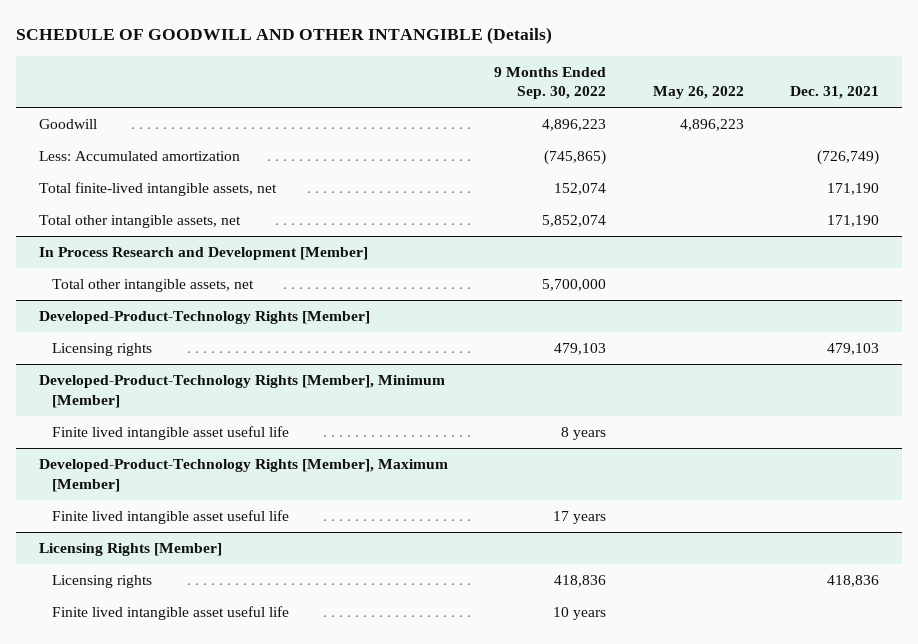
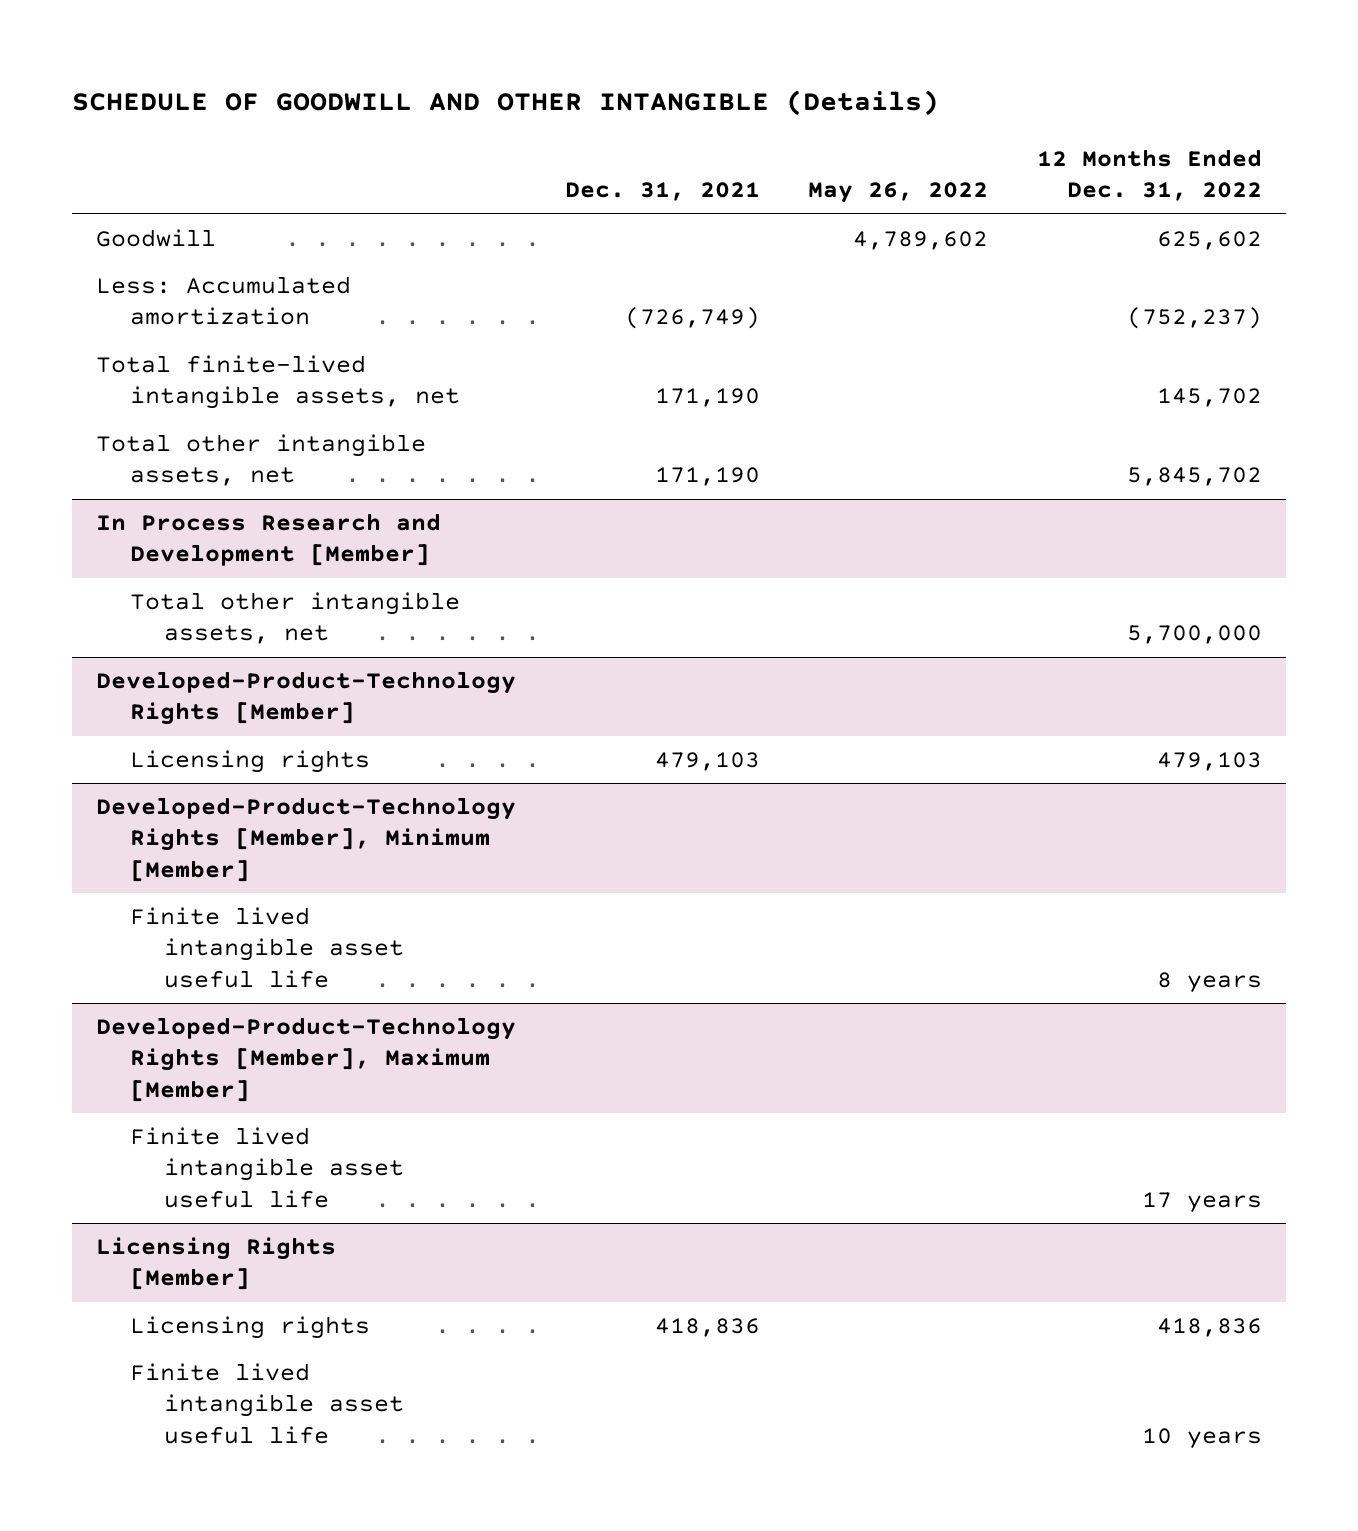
[494,66,607,100] 9 Months Ended Sep. 30, 2022 -> none
none -> [1036,148,1262,202] 12 Months Ended Dec. 31, 2022
[679,118,744,131] 4,896,223 -> [853,230,989,250] 4,789,602

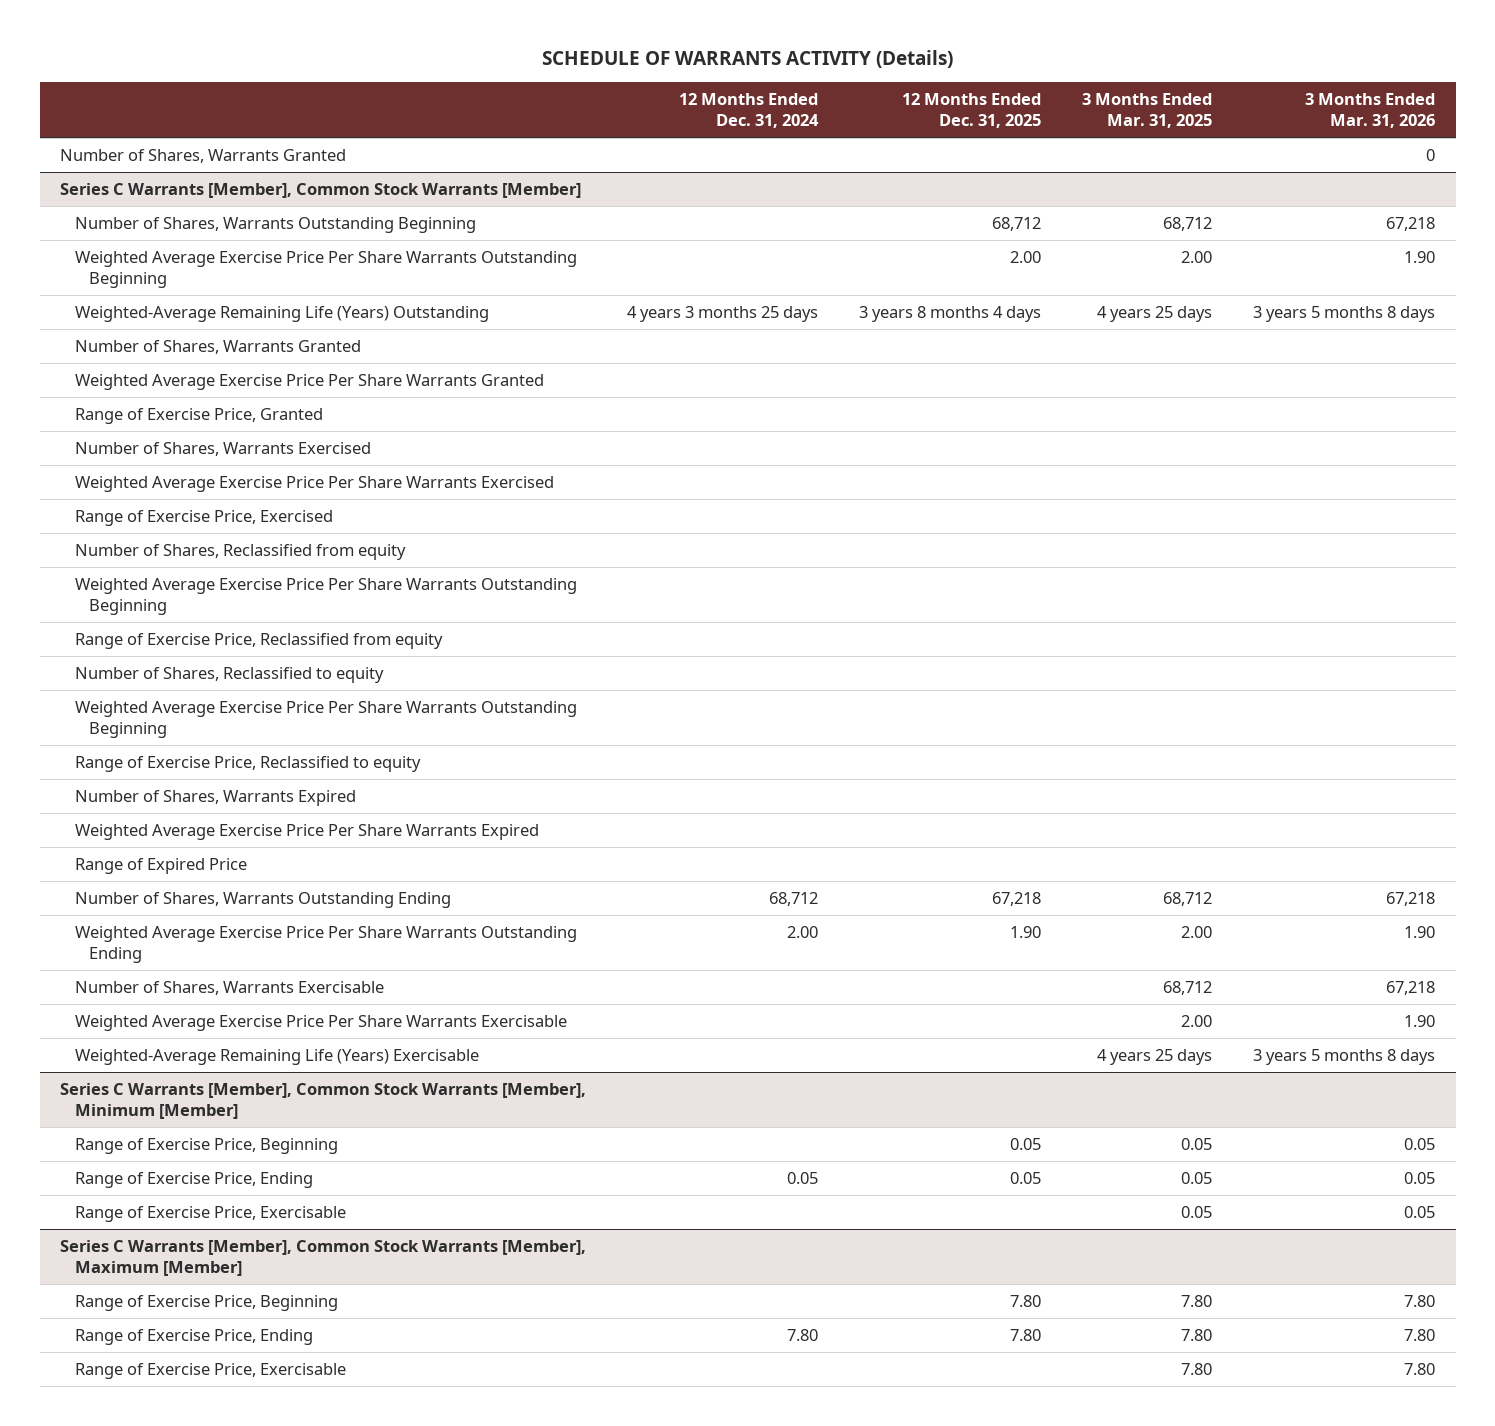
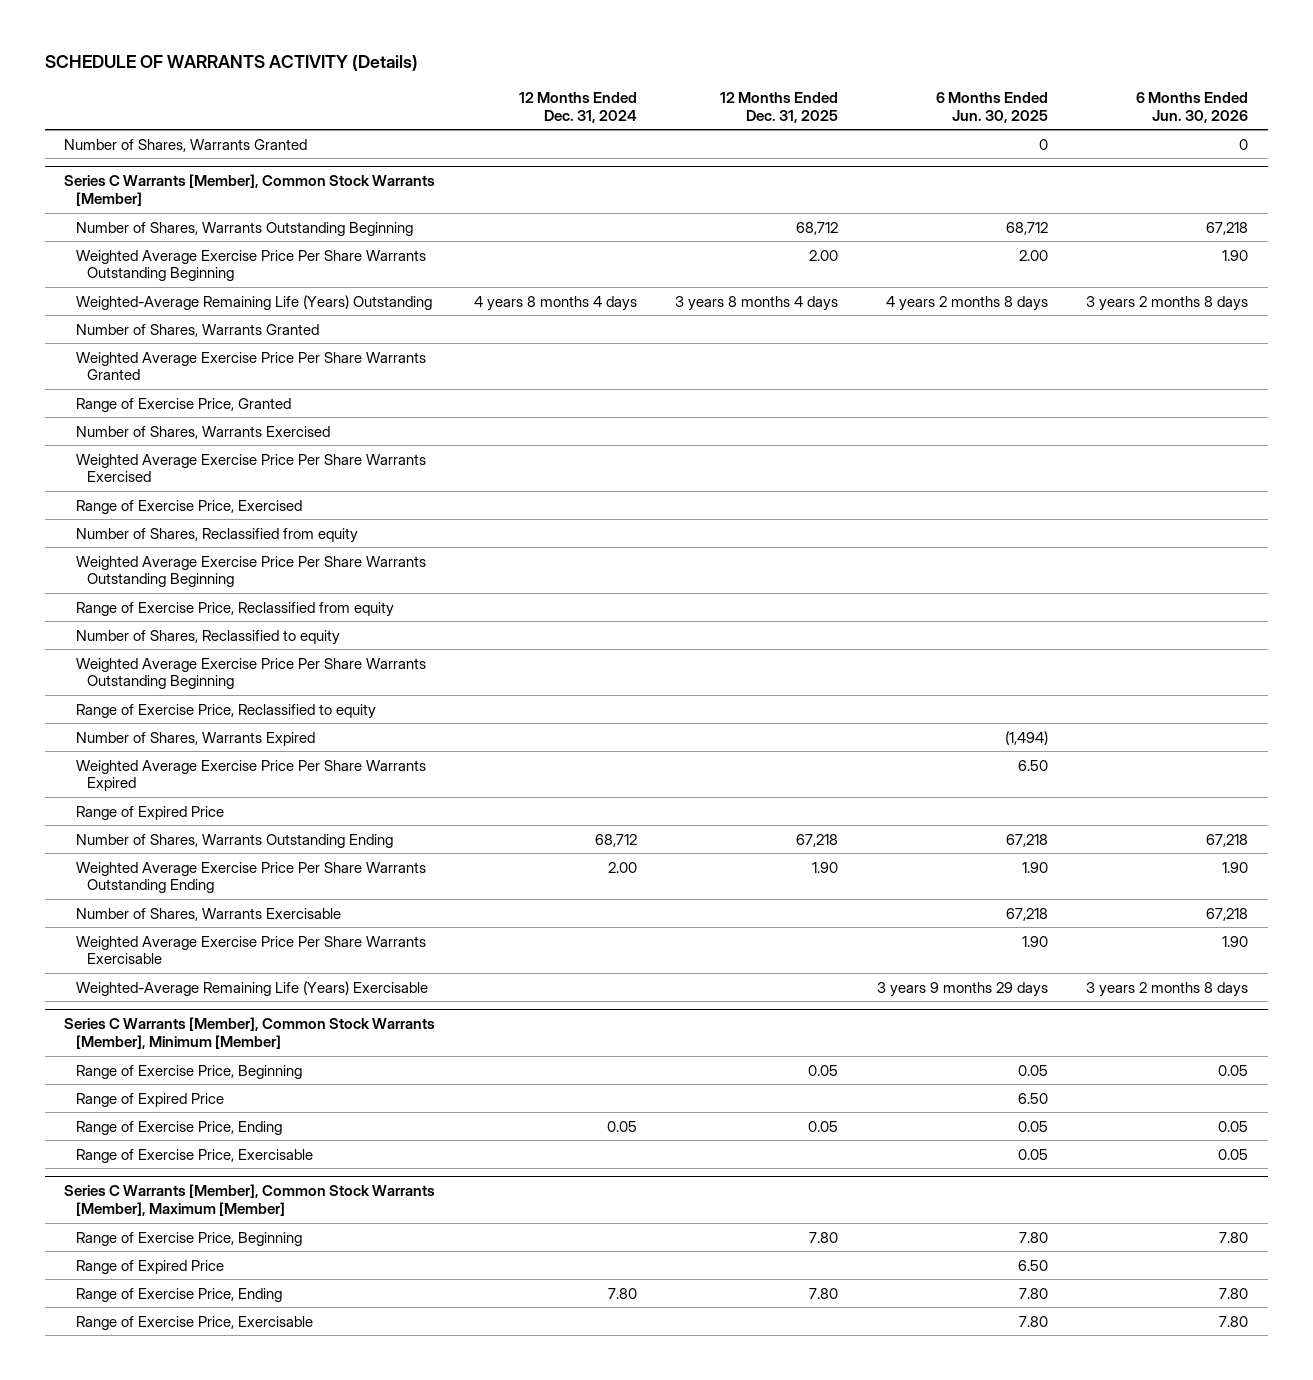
[1082,92,1213,129] 3 Months Ended Mar. 31, 2025 -> none
[1305,92,1436,129] 3 Months Ended Mar. 31, 2026 -> none
none -> [935,92,1048,123] 6 Months Ended Jun. 30, 2025
none -> [1136,92,1249,123] 6 Months Ended Jun. 30, 2026
[627,305,819,322] 4 years 3 months 25 days -> [473,295,637,311] 4 years 8 months 4 days
none -> [75,1092,224,1107] Range of Expired Price
none -> [75,1259,224,1274] Range of Expired Price

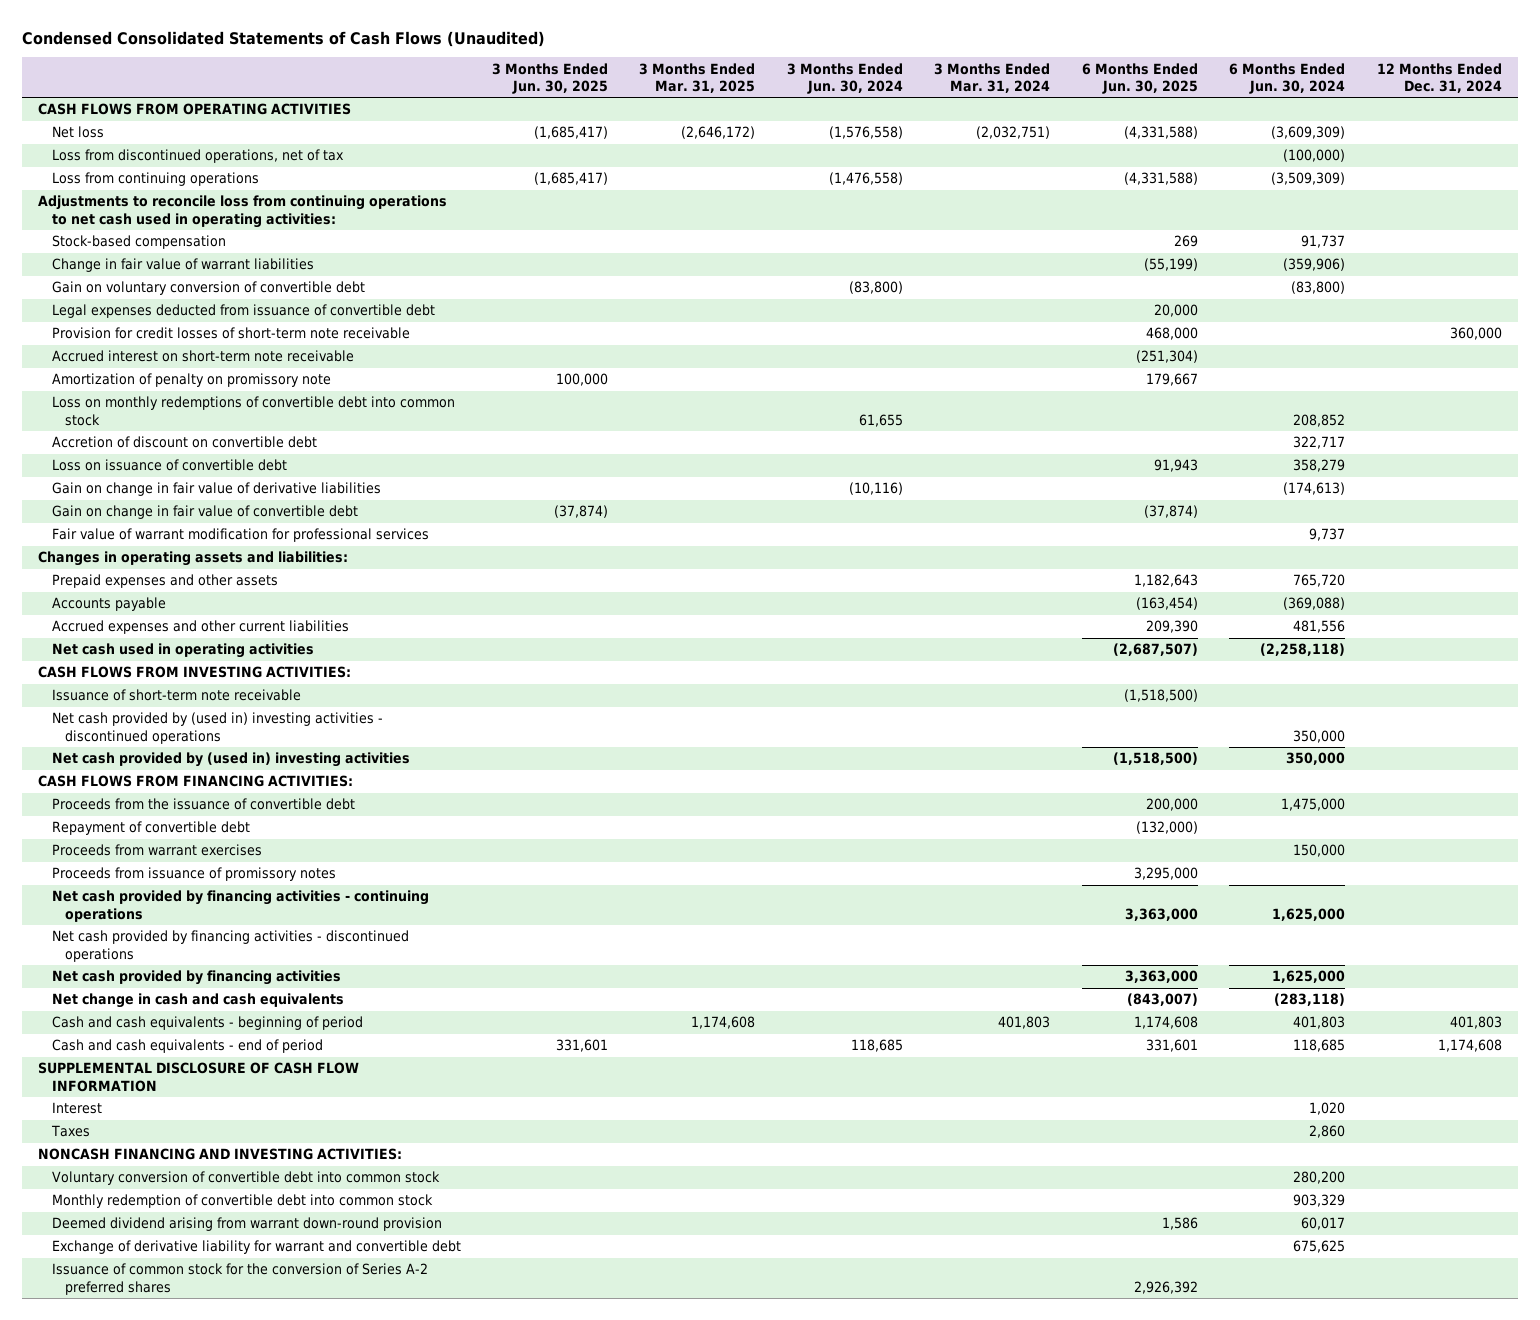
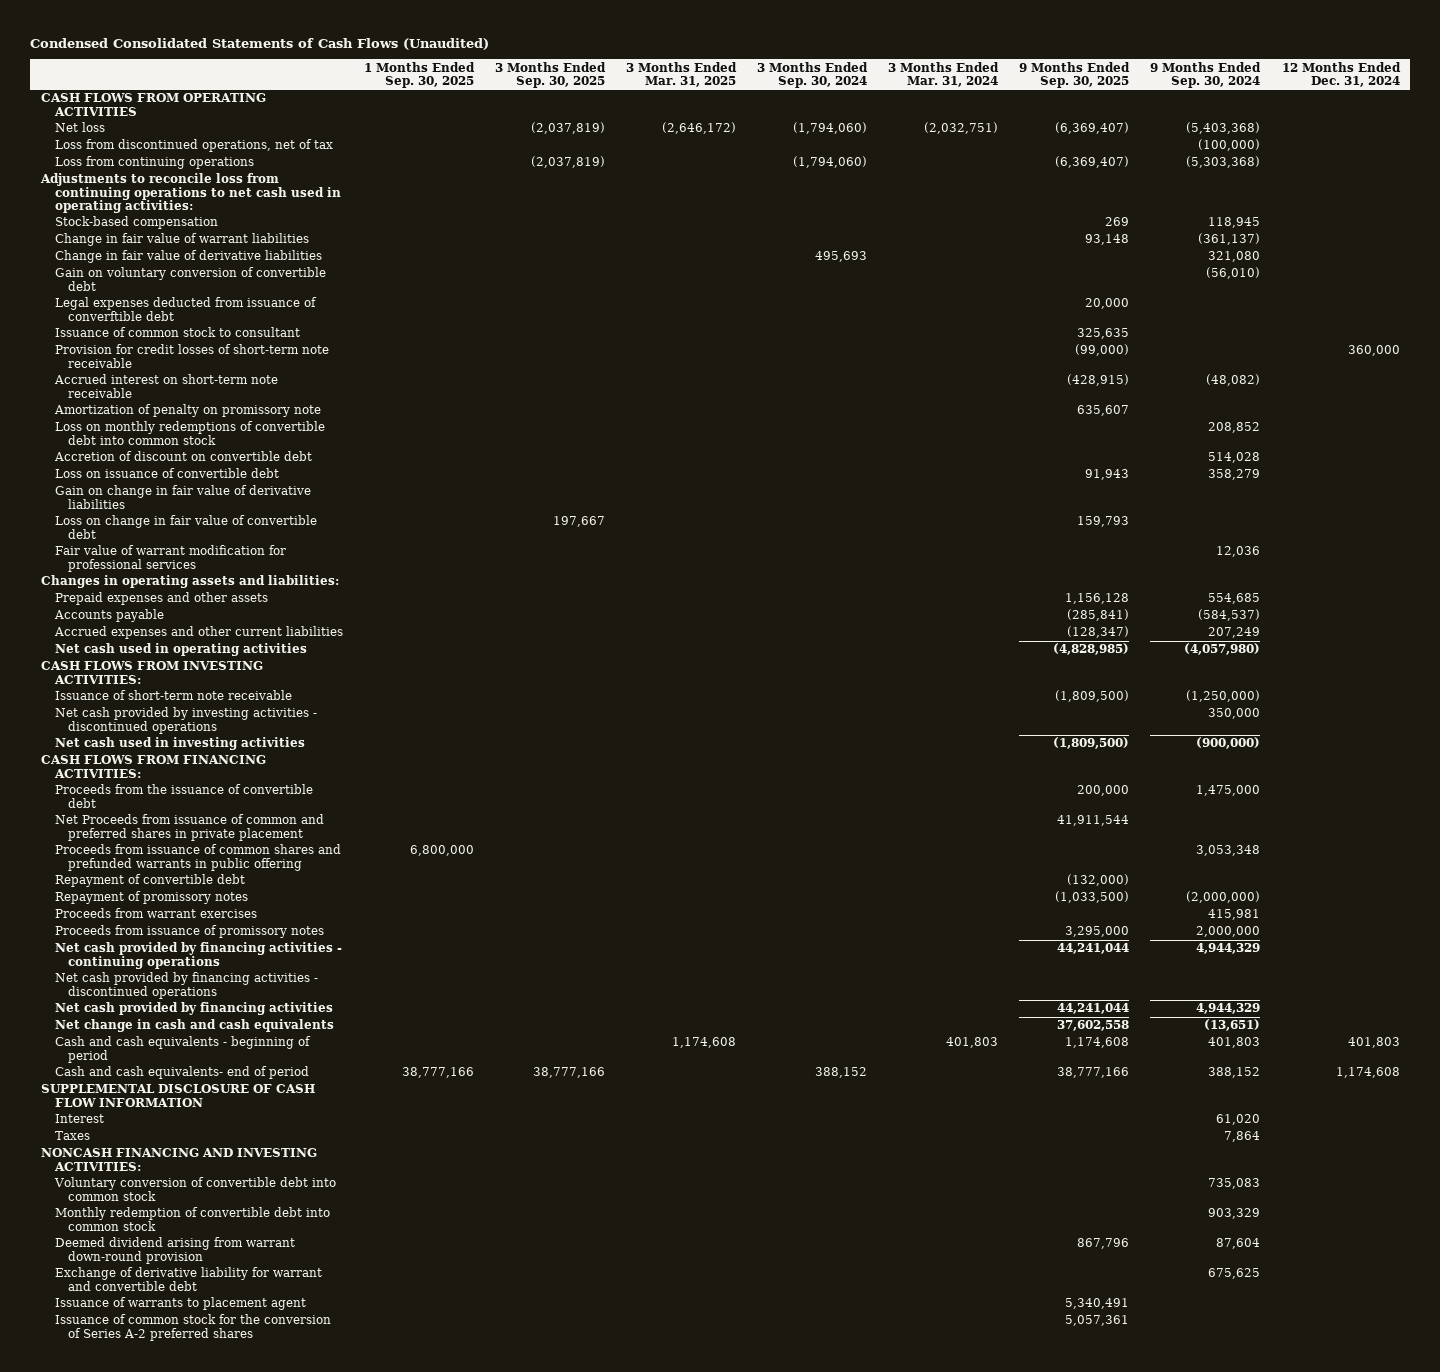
[492,62,609,94] 3 Months Ended Jun. 30, 2025 -> none
[786,62,903,94] 3 Months Ended Jun. 30, 2024 -> none
[1081,62,1198,94] 6 Months Ended Jun. 30, 2025 -> none
[1229,62,1346,94] 6 Months Ended Jun. 30, 2024 -> none
none -> [363,61,475,89] 1 Months Ended Sep. 30, 2025
none -> [494,61,606,89] 3 Months Ended Sep. 30, 2025
none -> [757,61,869,89] 3 Months Ended Sep. 30, 2024
none -> [1019,61,1131,89] 9 Months Ended Sep. 30, 2025
none -> [1150,61,1262,89] 9 Months Ended Sep. 30, 2024
none -> [54,250,322,264] Change in fair value of derivative liabilities
[51,304,435,319] Legal expenses deducted from issuance of convertible debt -> [54,297,317,321] Legal expenses deducted from issuance of converftible debt
none -> [54,327,300,338] Issuance of common stock to consultant
[51,505,358,520] Gain on change in fair value of convertible debt -> [54,515,317,539] Loss on change in fair value of convertible debt
[51,712,383,744] Net cash provided by (used in) investing activities - discontinued operations -> [54,707,317,734] Net cash provided by investing activities - discontinued operations
[51,752,410,768] Net cash provided by (used in) investing activities -> [54,737,305,751] Net cash used in investing activities
none -> [54,814,324,841] Net Proceeds from issuance of common and preferred shares in private placement
none -> [54,844,341,871] Proceeds from issuance of common shares and prefunded warrants in public offering
none -> [54,891,248,905] Repayment of promissory notes
[51,1039,323,1054] Cash and cash equivalents - end of period -> [54,1066,309,1080] Cash and cash equivalents- end of period
none -> [54,1297,306,1311] Issuance of warrants to placement agent

